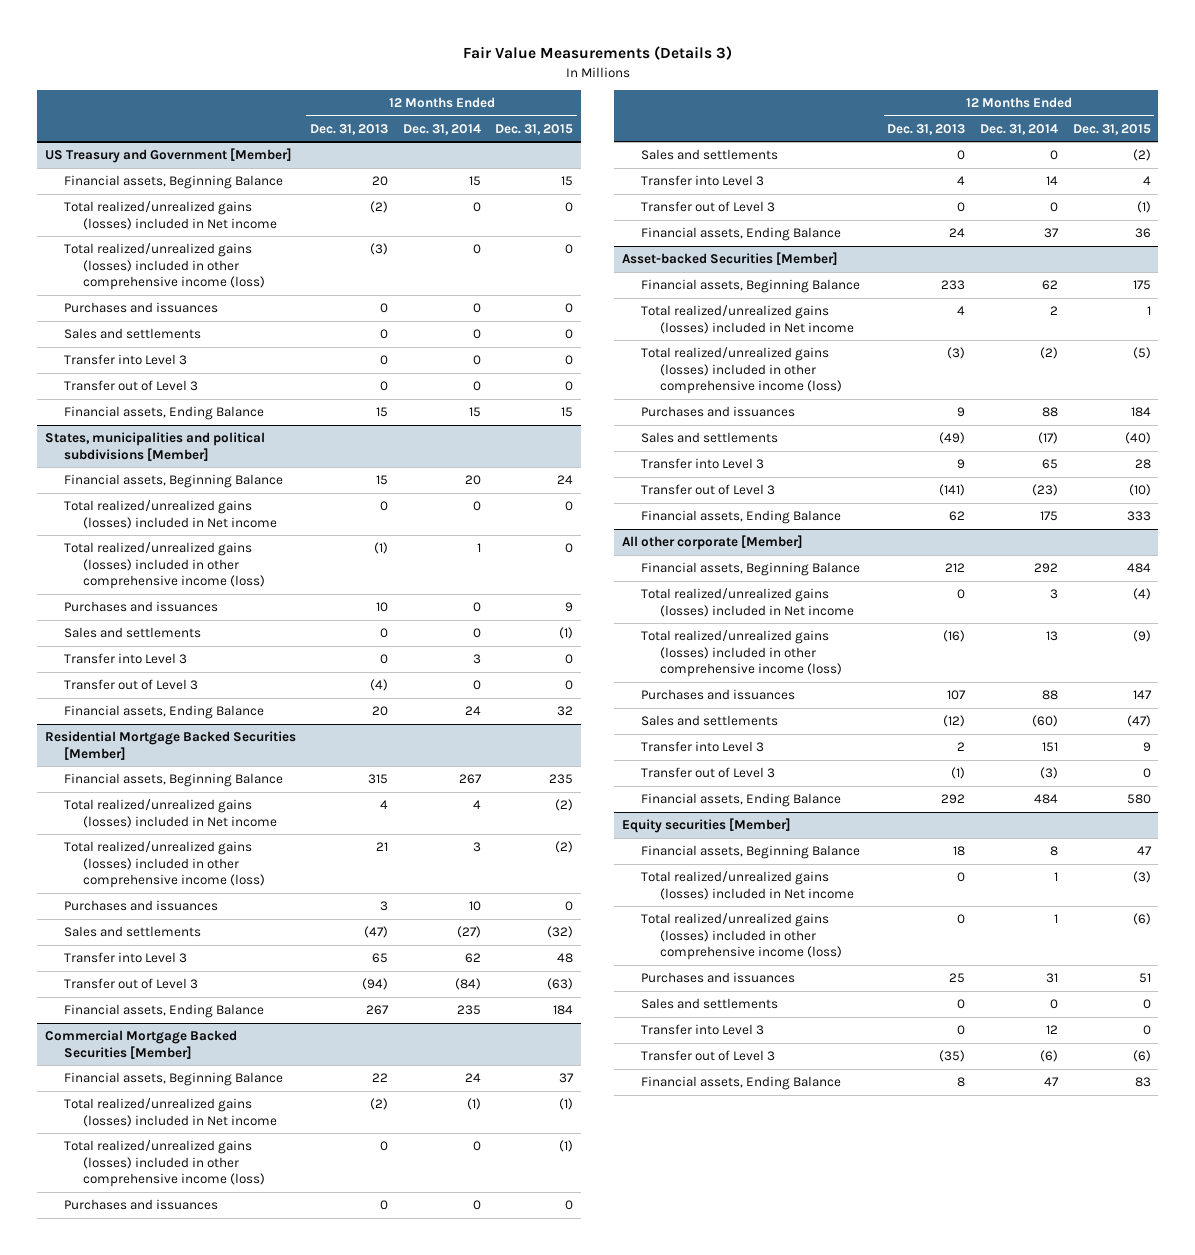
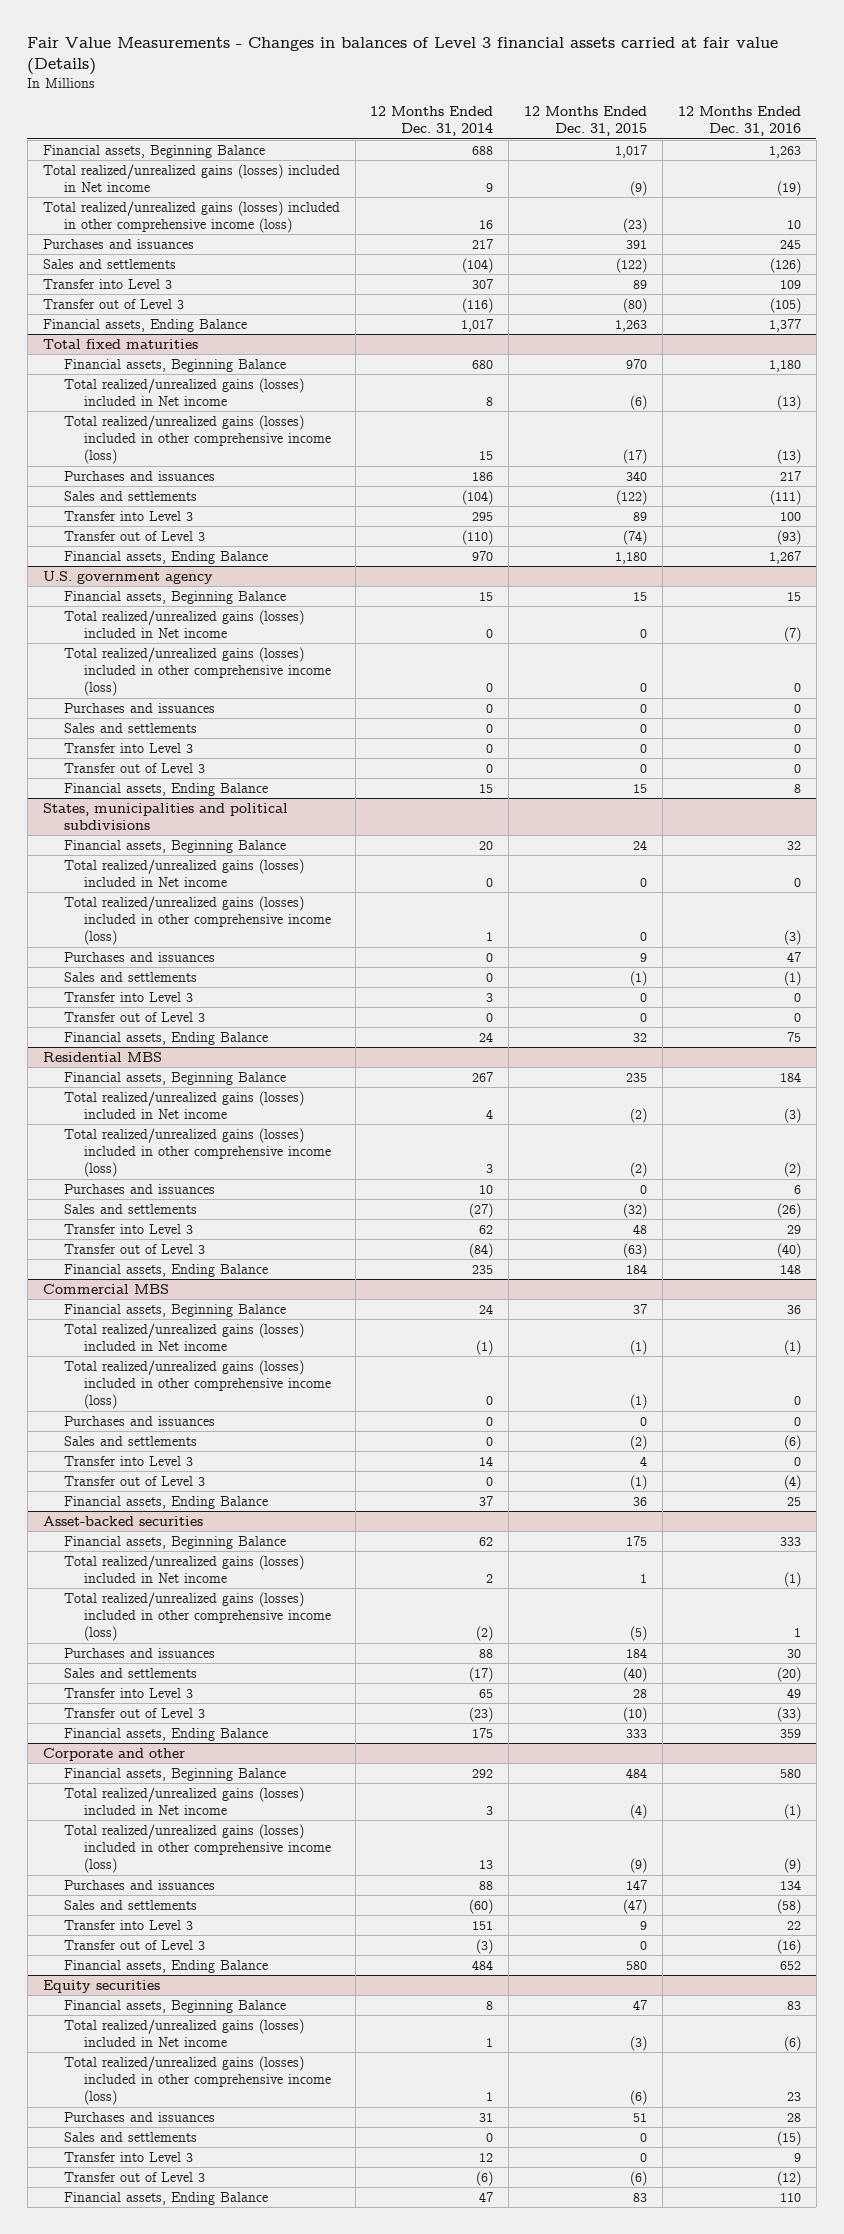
[462,46,732,61] Fair Value Measurements (Details 3) -> [27,37,779,76] Fair Value Measurements - Changes in balances of Level 3 financial assets carried at fair value (Details)
[310,123,389,135] Dec. 31, 2013 -> none
none -> [678,105,802,137] 12 Months Ended Dec. 31, 2016
none -> [42,144,265,158] Financial assets, Beginning Balance
none -> [42,163,340,192] Total realized/unrealized gains (losses) included in Net income
none -> [42,200,340,233] Total realized/unrealized gains (losses) included in other comprehensive income (loss)
none -> [42,238,194,249] Purchases and issuances
none -> [42,258,176,269] Sales and settlements
none -> [42,278,172,289] Transfer into Level 3
none -> [42,298,184,309] Transfer out of Level 3
none -> [42,318,247,332] Financial assets, Ending Balance
none -> [42,338,198,349] Total fixed maturities
none -> [63,358,286,372] Financial assets, Beginning Balance
none -> [63,377,304,406] Total realized/unrealized gains (losses) included in Net income
none -> [63,414,332,465] Total realized/unrealized gains (losses) included in other comprehensive income (loss)
none -> [63,470,215,481] Purchases and issuances
none -> [63,490,197,501] Sales and settlements
none -> [63,510,193,521] Transfer into Level 3
none -> [63,530,205,541] Transfer out of Level 3
none -> [63,550,268,564] Financial assets, Ending Balance
[44,148,292,164] US Treasury and Government [Member] -> [42,570,213,584] U.S. government agency
[44,432,265,461] States, municipalities and political subdivisions [Member] -> [42,802,288,830] States, municipalities and political subdivisions
[44,731,296,760] Residential Mortgage Backed Securities [Member] -> [42,1051,162,1062] Residential MBS
[44,1030,237,1059] Commercial Mortgage Backed Securities [Member] -> [42,1283,169,1294] Commercial MBS
[621,252,838,266] Asset-backed Securities [Member] -> [42,1515,203,1526] Asset-backed securities
[621,535,803,551] All other corporate [Member] -> [42,1747,185,1761] Corporate and other
[621,818,791,834] Equity securities [Member] -> [42,1979,160,1993] Equity securities

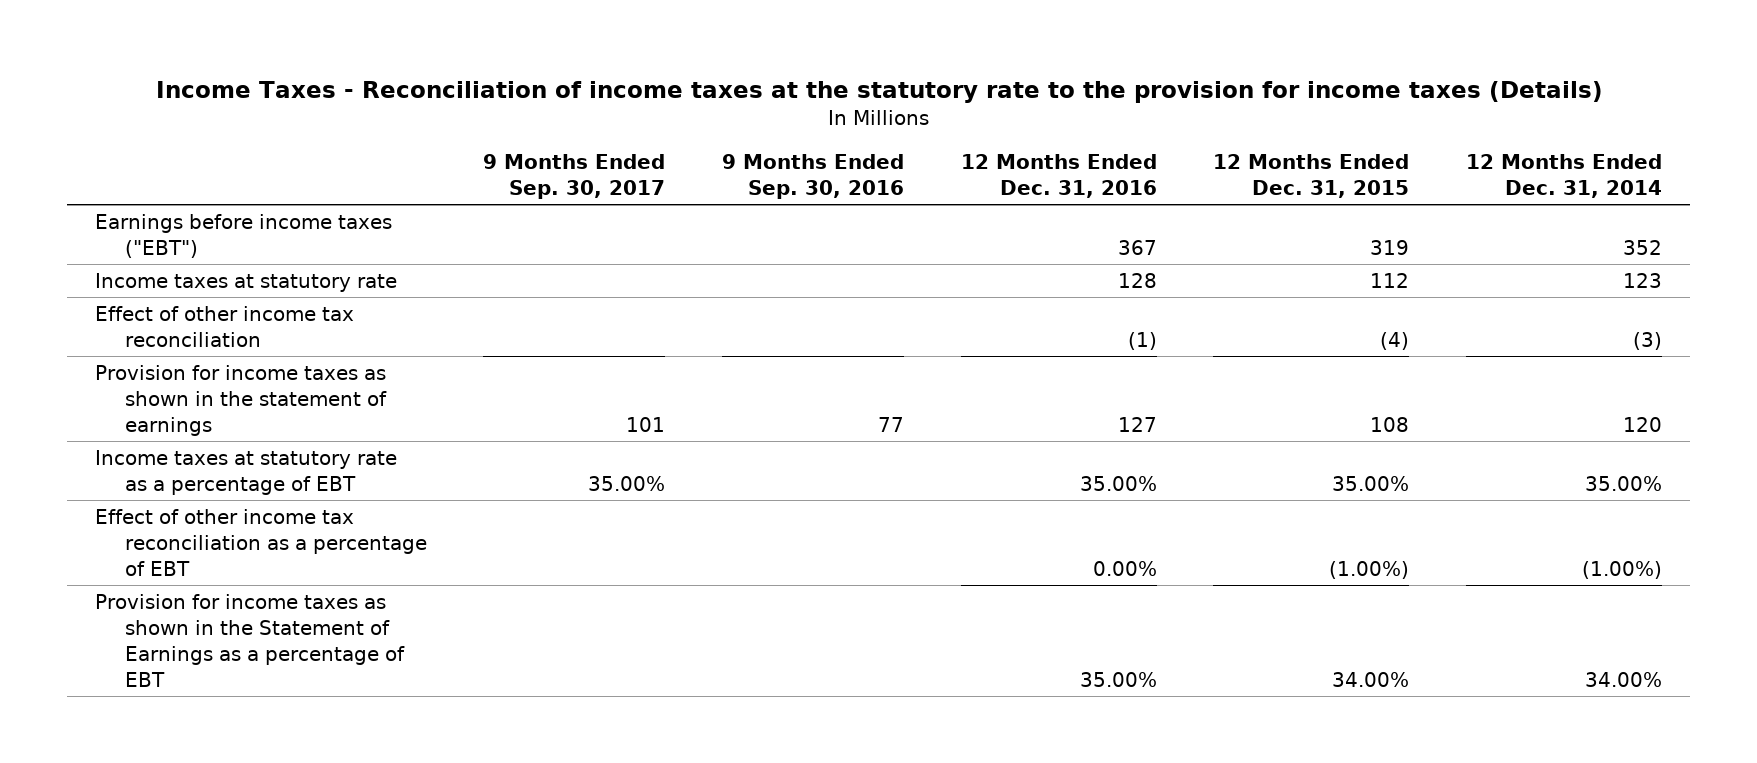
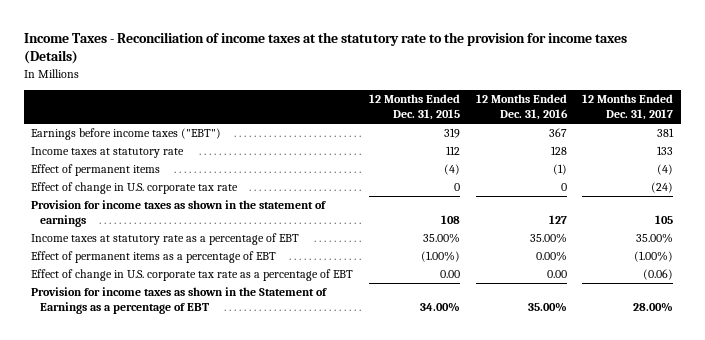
[483,154,666,200] 9 Months Ended Sep. 30, 2017 -> none
[722,154,905,200] 9 Months Ended Sep. 30, 2016 -> none
[1466,154,1663,199] 12 Months Ended Dec. 31, 2014 -> none
none -> [582,94,674,121] 12 Months Ended Dec. 31, 2017
[95,305,355,347] Effect of other income tax reconciliation -> [31,164,161,177] Effect of permanent items
none -> [31,182,239,195] Effect of change in U.S. corporate tax rate
[95,508,427,576] Effect of other income tax reconciliation as a percentage of EBT -> [31,251,277,264] Effect of permanent items as a percentage of EBT
none -> [31,269,354,282] Effect of change in U.S. corporate tax rate as a percentage of EBT

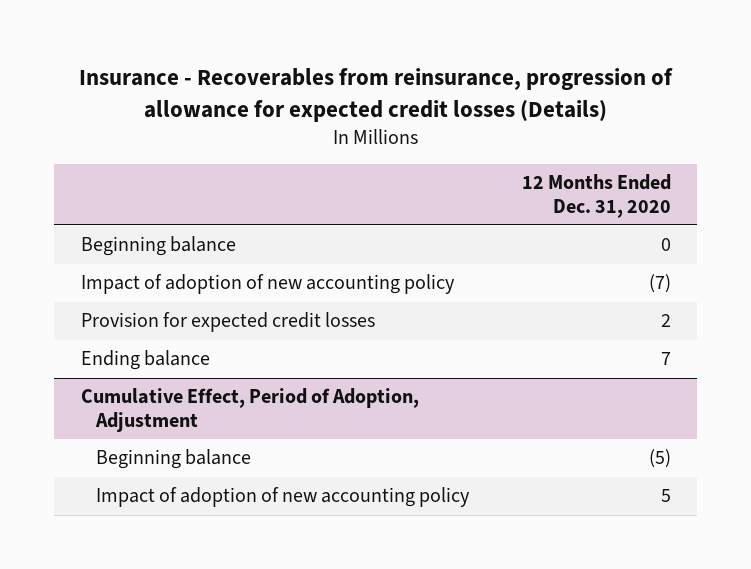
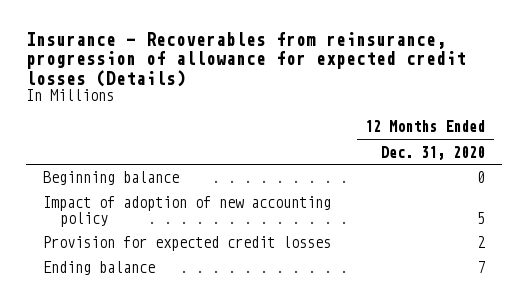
[648,274,671,294] (7) -> [477,211,486,224] 5
[80,388,419,432] Cumulative Effect, Period of Adoption, Adjustment -> none
[96,449,252,470] Beginning balance -> none
[96,487,471,508] Impact of adoption of new accounting policy -> none

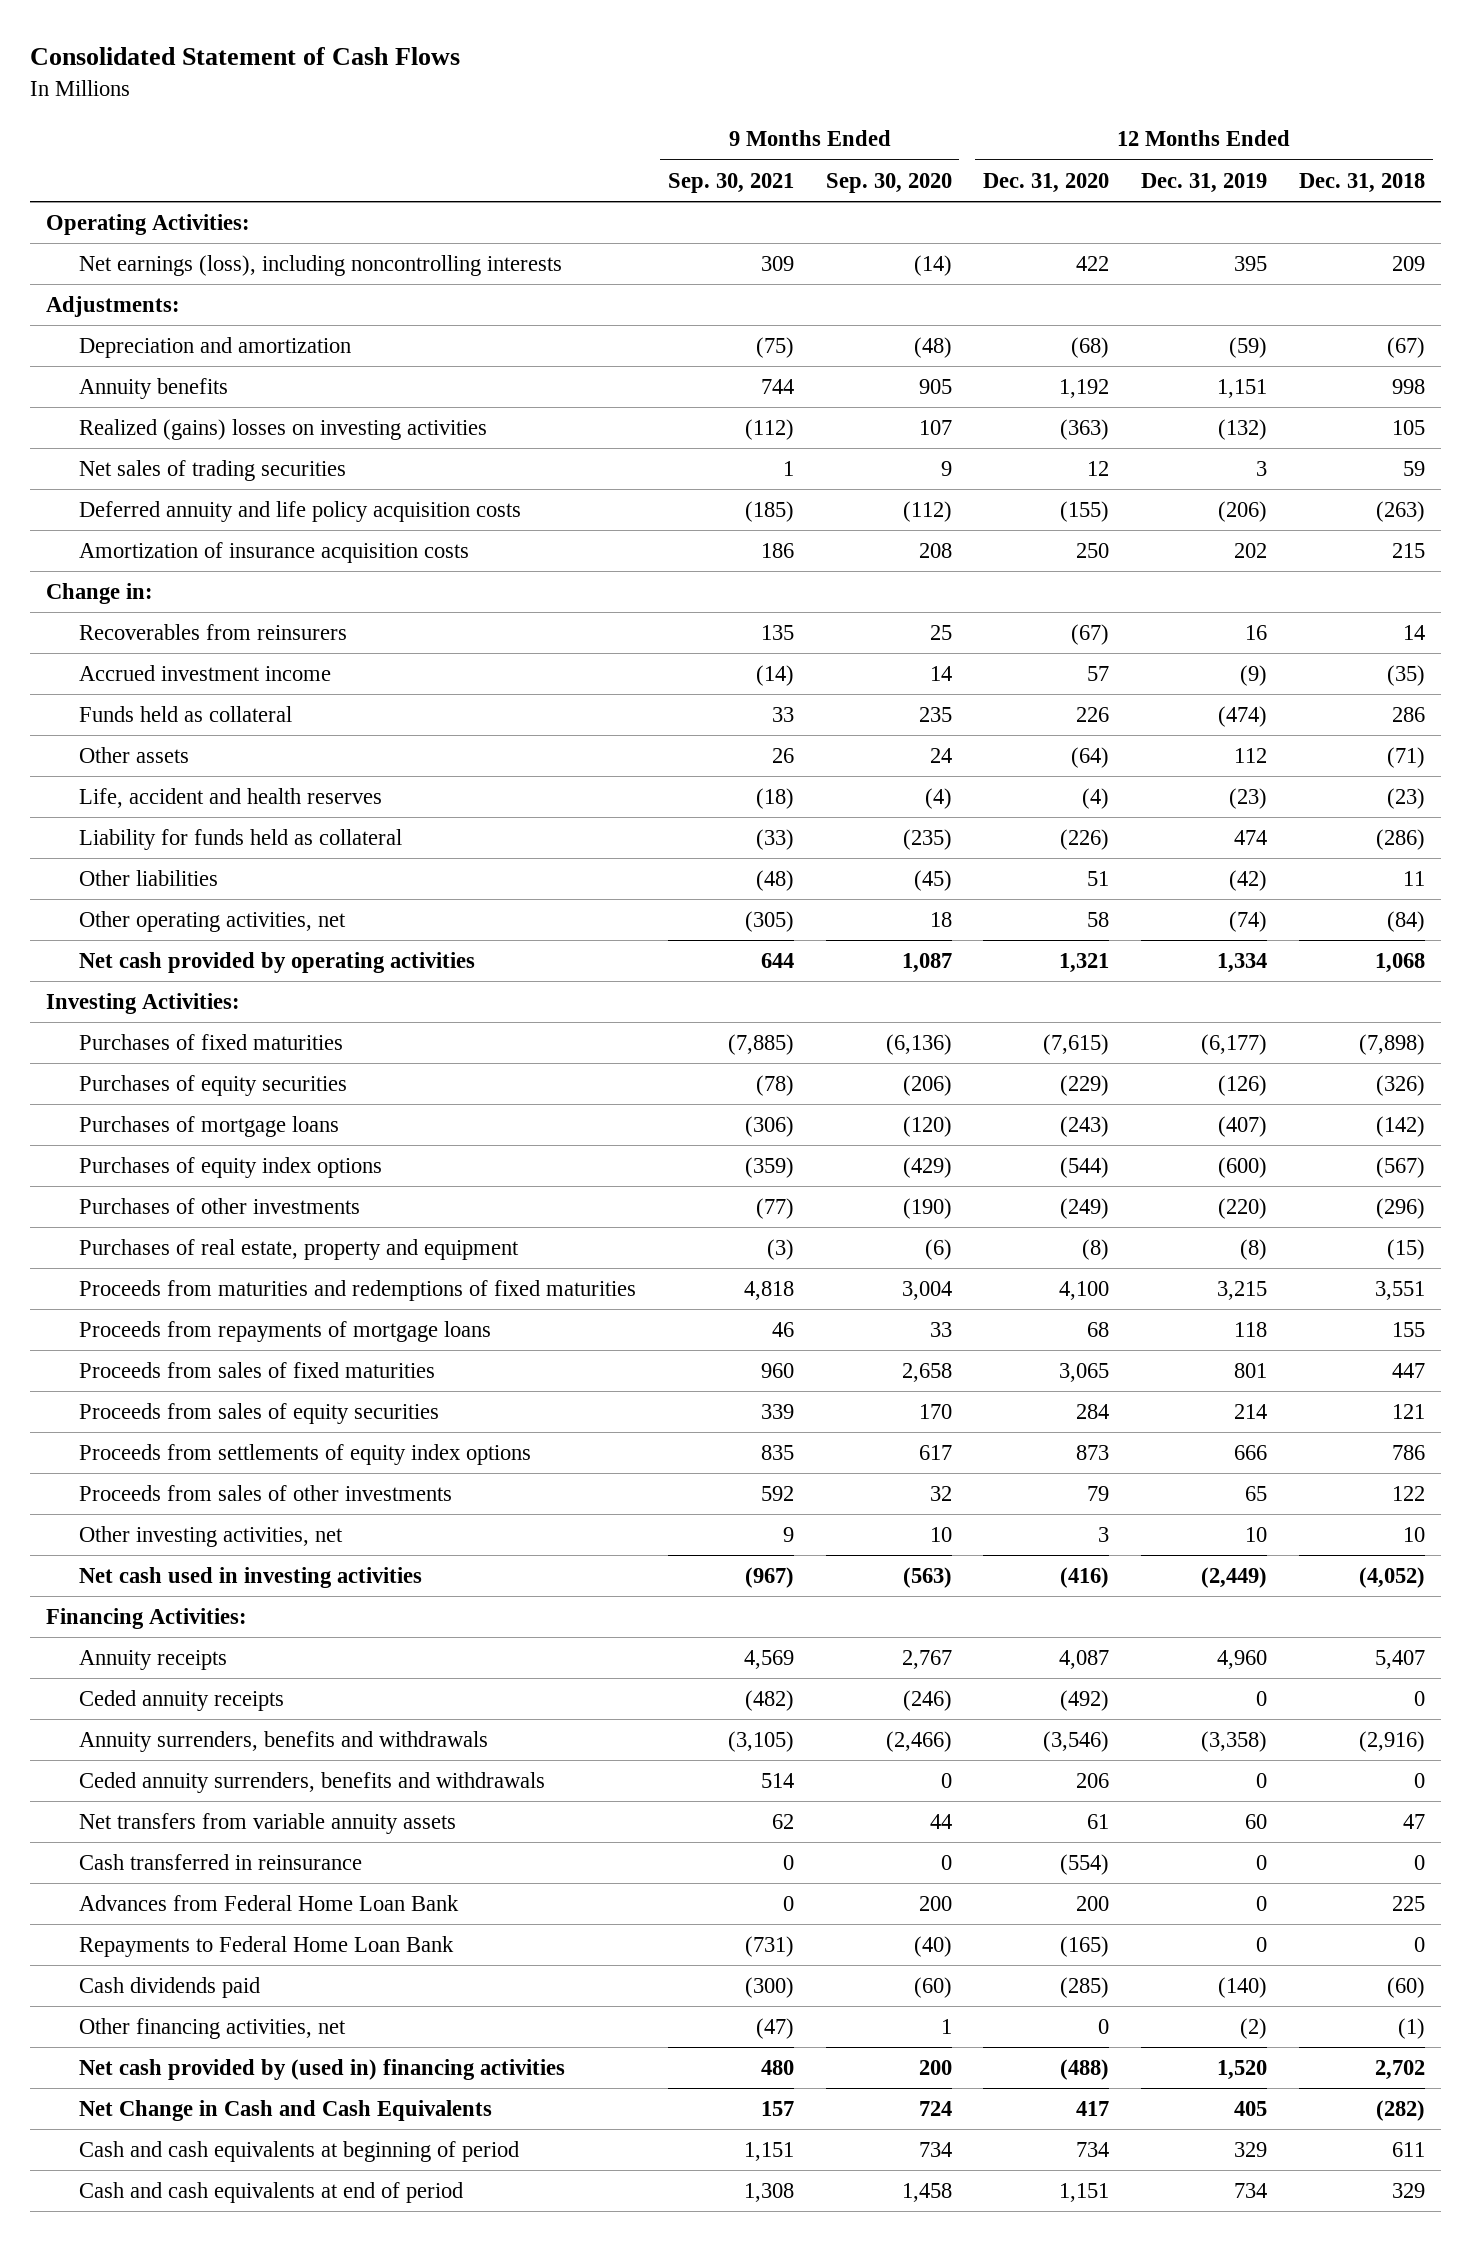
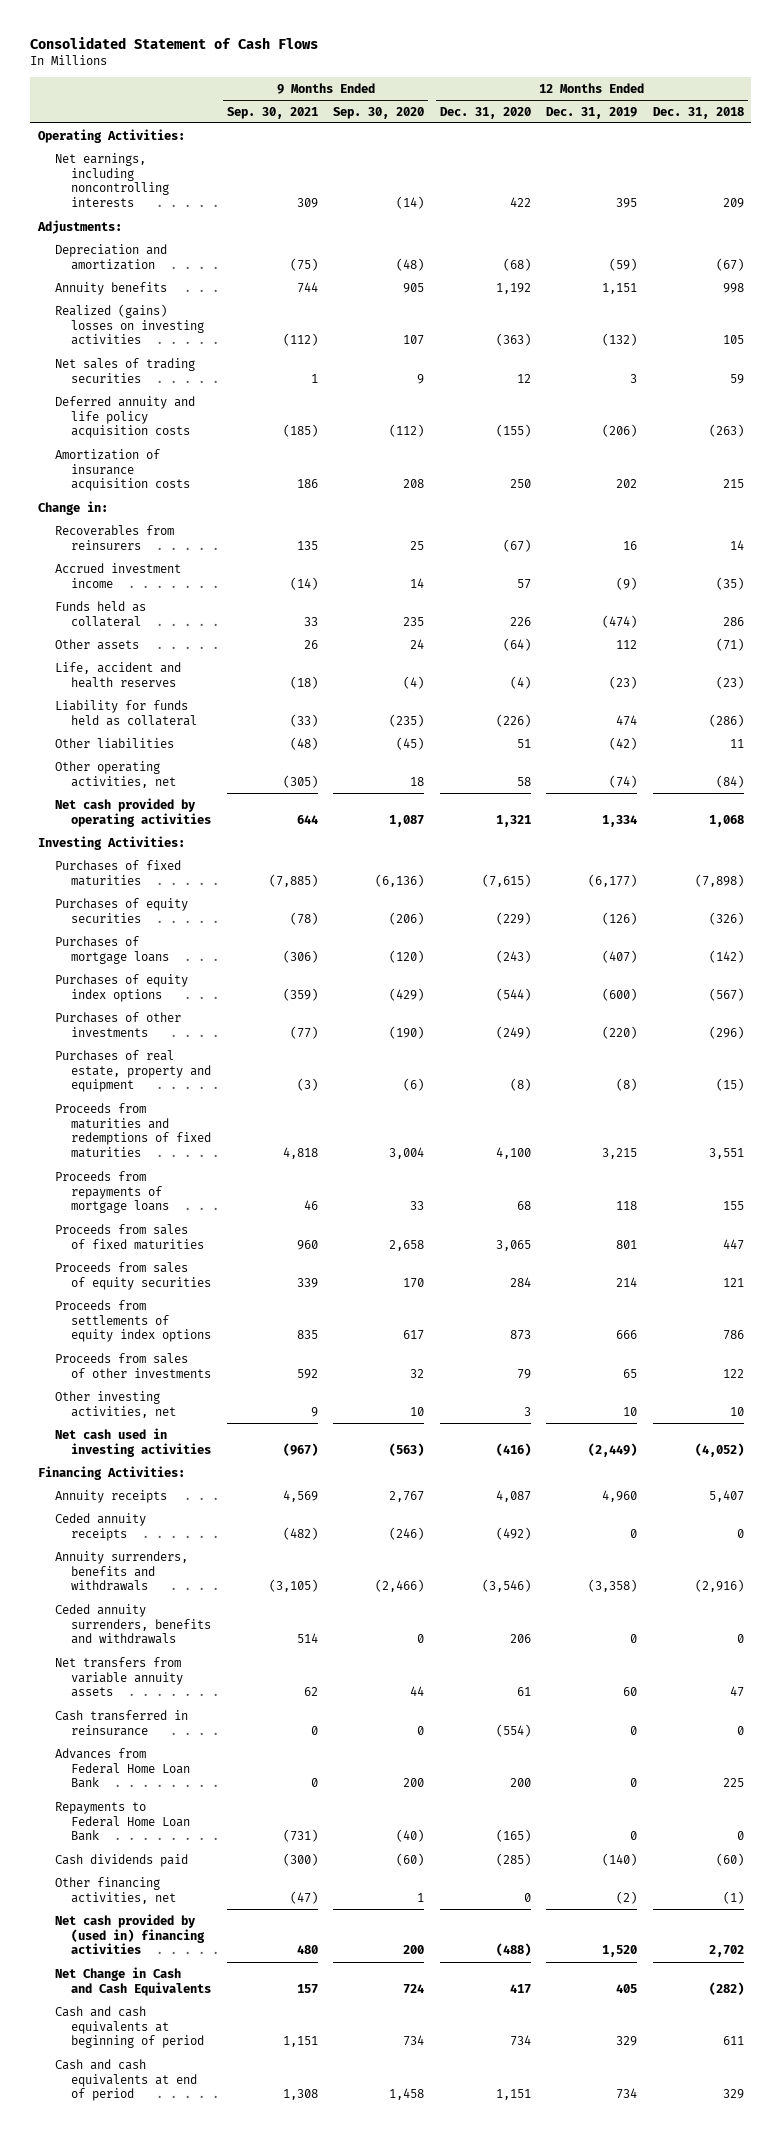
[78,255,562,277] Net earnings (loss), including noncontrolling interests -> [54,152,170,208] Net earnings, including noncontrolling interests

